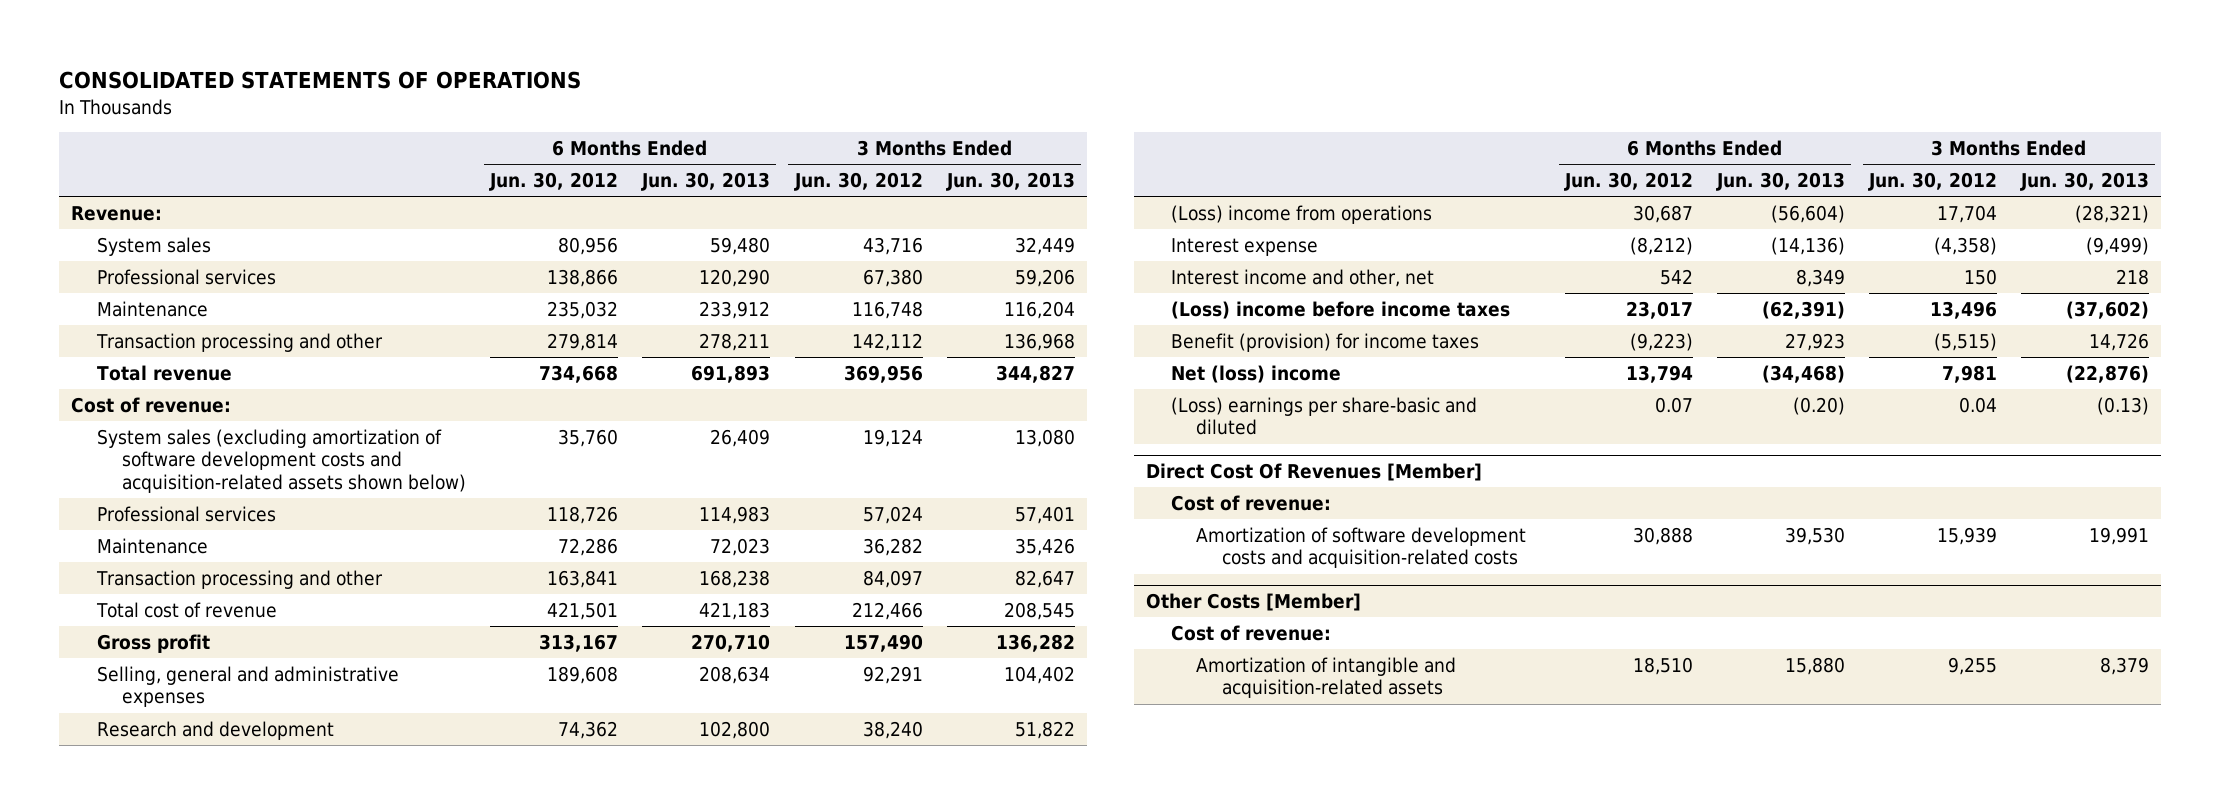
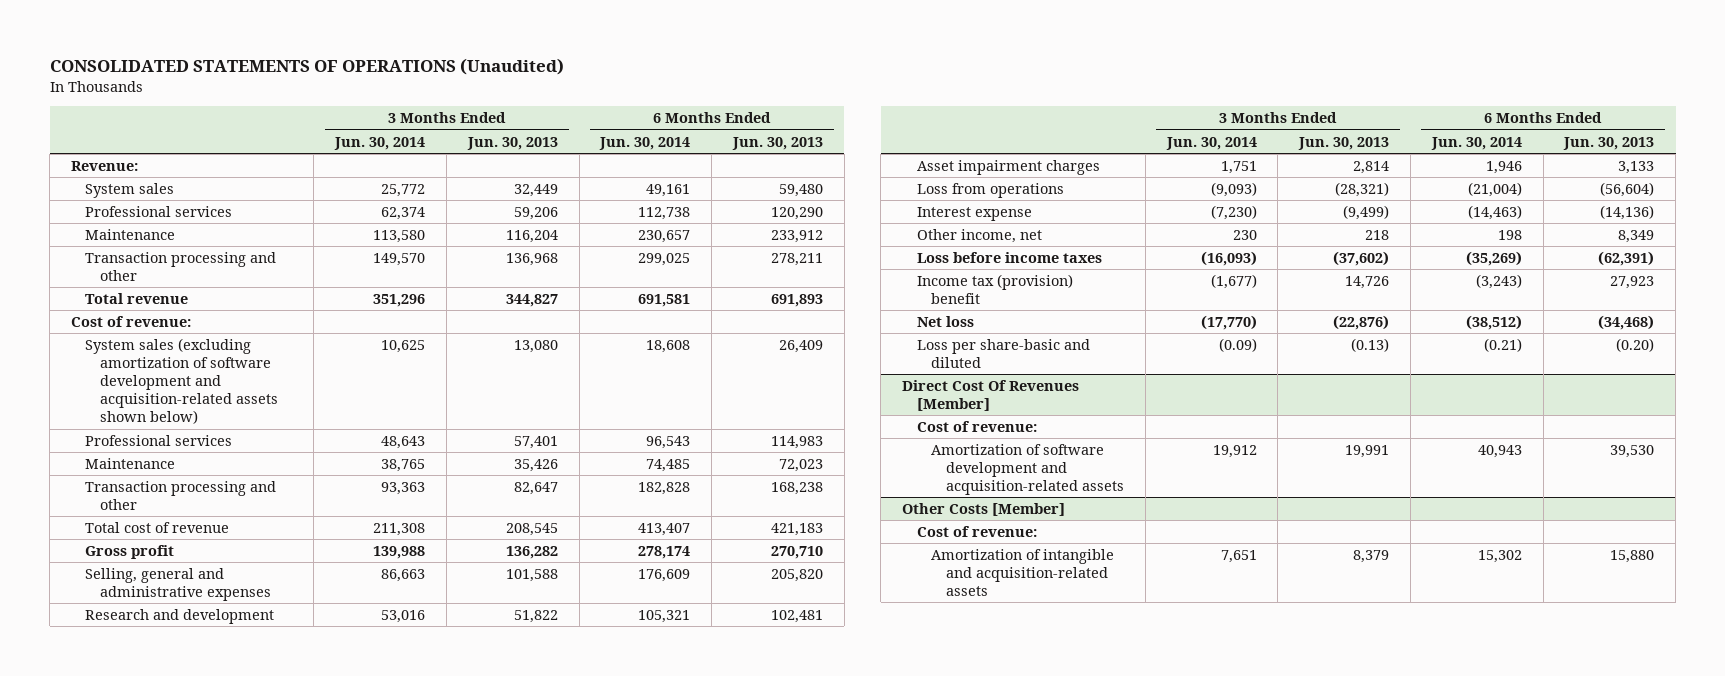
[59,71,582,90] CONSOLIDATED STATEMENTS OF OPERATIONS -> [49,58,564,76] CONSOLIDATED STATEMENTS OF OPERATIONS (Unaudited)
[489,172,619,192] Jun. 30, 2012 -> none
[793,172,923,192] Jun. 30, 2012 -> none
none -> [334,136,426,150] Jun. 30, 2014
none -> [599,136,691,150] Jun. 30, 2014
[96,428,467,493] System sales (excluding amortization of software development costs and acquisition-related assets shown below) -> [85,337,279,425] System sales (excluding amortization of software development and acquisition-related assets shown below)
[699,665,771,684] 208,634 -> [771,568,824,582] 205,820
[1003,665,1075,684] 104,402 -> [505,568,558,582] 101,588
[699,720,771,739] 102,800 -> [771,609,824,623] 102,481
none -> [916,159,1100,175] Asset impairment charges
[1171,204,1433,224] (Loss) income from operations -> [916,182,1064,198] Loss from operations
[1171,268,1435,287] Interest income and other, net -> [916,228,1042,243] Other income, net
[1171,300,1511,319] (Loss) income before income taxes -> [916,251,1102,263] Loss before income taxes
[1171,332,1480,352] Benefit (provision) for income taxes -> [916,273,1073,304] Income tax (provision) benefit
[1171,364,1342,383] Net (loss) income -> [916,315,974,327] Net loss
[1171,396,1478,436] (Loss) earnings per share-basic and diluted -> [916,338,1090,368] Loss per share-basic and diluted
[1196,526,1527,569] Amortization of software development costs and acquisition-related costs -> [931,443,1124,496] Amortization of software development and acquisition-related assets

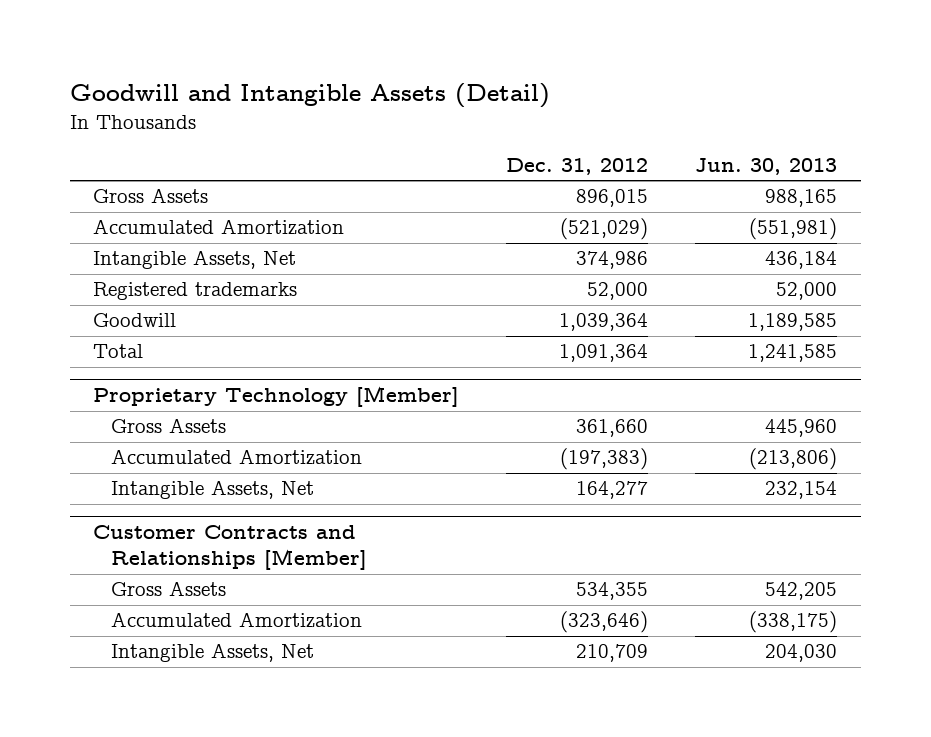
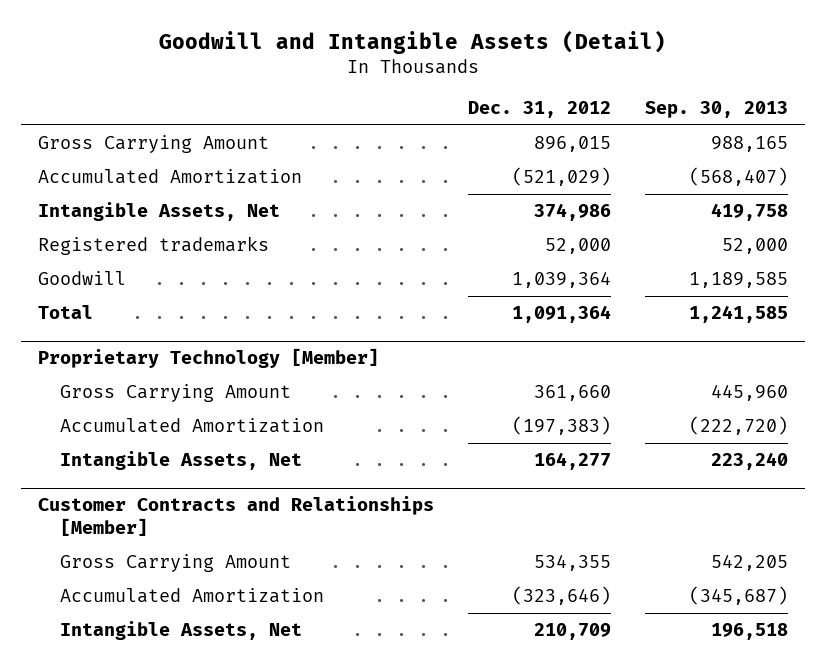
[695,157,838,175] Jun. 30, 2013 -> none
none -> [644,101,788,119] Sep. 30, 2013
[93,188,209,204] Gross Assets -> [37,135,269,154] Gross Carrying Amount
[110,418,226,434] Gross Assets -> [59,384,291,403] Gross Carrying Amount
[110,581,226,597] Gross Assets -> [59,554,291,573] Gross Carrying Amount

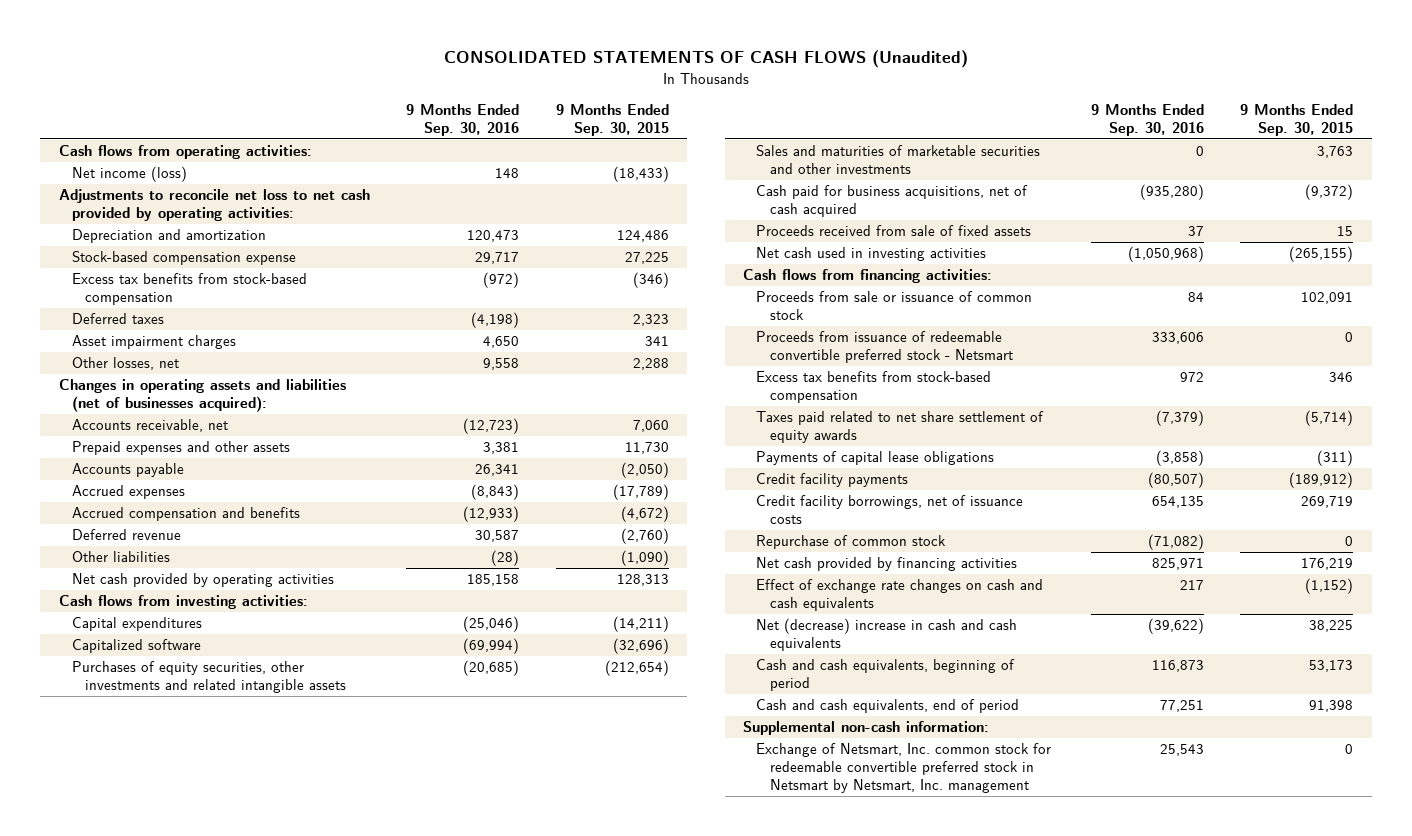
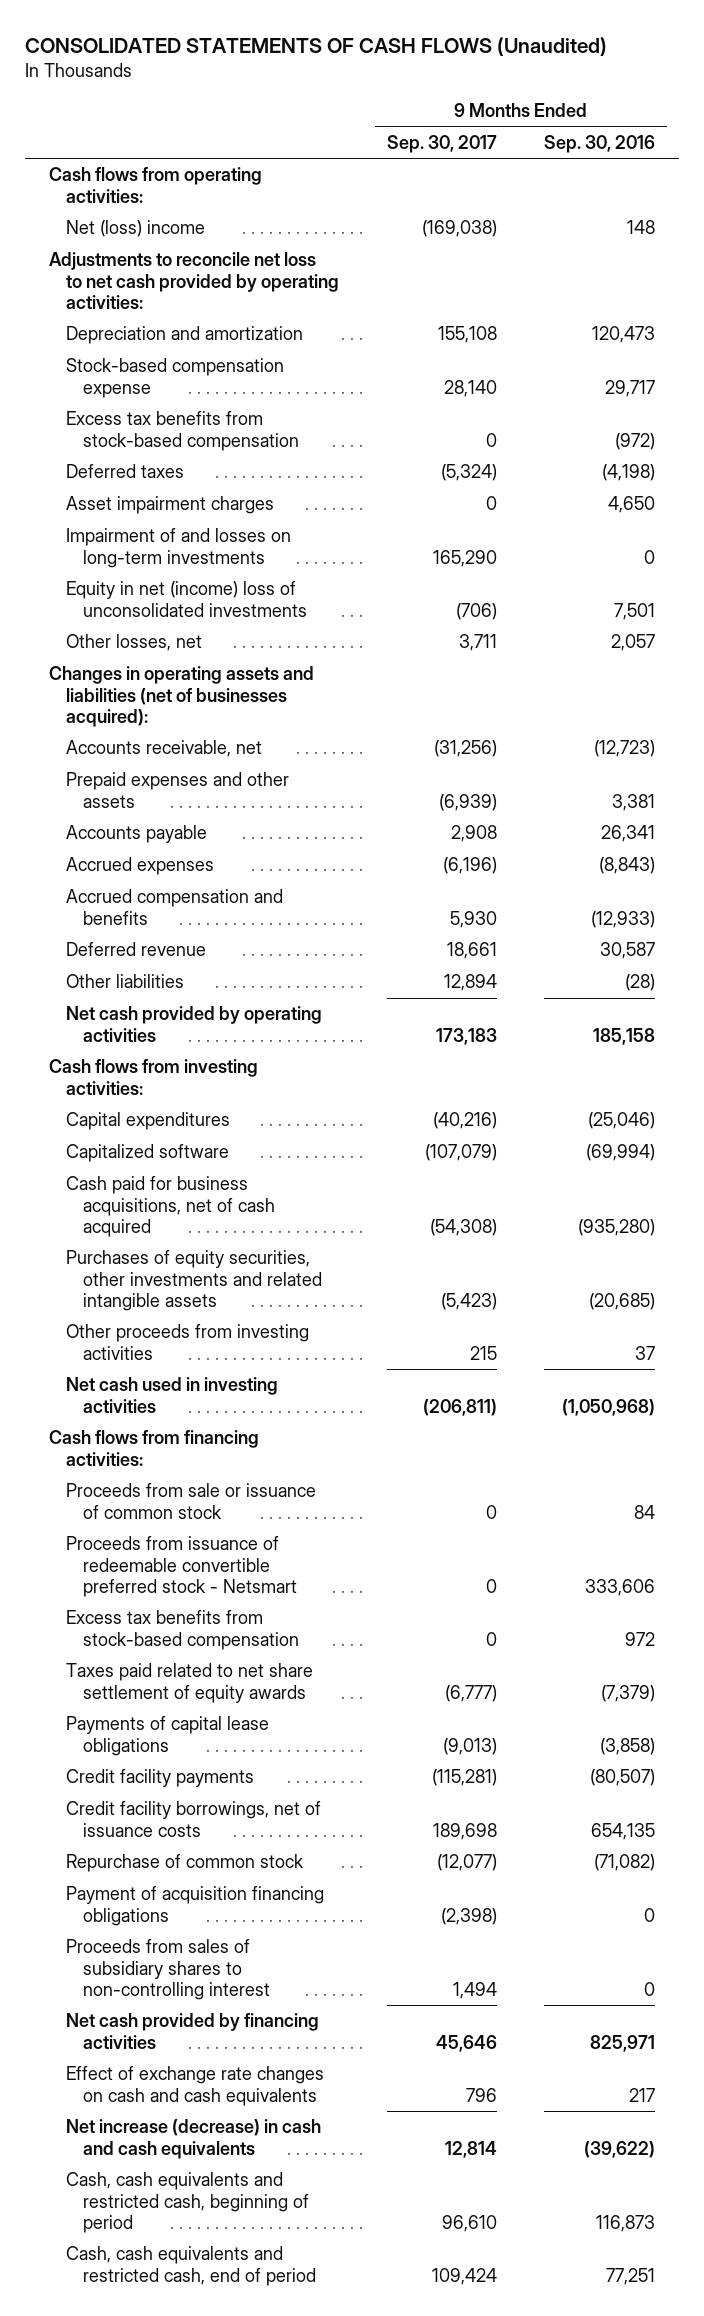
[555,103,669,137] 9 Months Ended Sep. 30, 2015 -> none
none -> [386,135,497,154] Sep. 30, 2017
[71,166,187,183] Net income (loss) -> [66,220,206,238] Net (loss) income
none -> [66,528,292,568] Impairment of and losses on long-term investments
none -> [66,581,308,617] Equity in net (income) loss of unconsolidated investments
[483,358,520,371] 9,558 -> [611,634,656,652] 2,057
[756,145,1041,175] Sales and maturities of marketable securities and other investments -> none
[756,225,1032,237] Proceeds received from sale of fixed assets -> none
[71,661,347,694] Purchases of equity securities, other investments and related intangible assets -> [66,1250,323,1312] Purchases of equity securities, other investments and related intangible assets
none -> [66,1324,310,1360] Other proceeds from investing activities
none -> [66,1886,325,1926] Payment of acquisition financing obligations
none -> [66,1939,271,2001] Proceeds from sales of subsidiary shares to non-controlling interest
[743,721,990,736] Supplemental non-cash information: -> none
[756,743,1052,794] Exchange of Netsmart, Inc. common stock for redeemable convertible preferred stock in Netsmart by Netsmart, Inc. management -> none
[756,618,1018,652] Net (decrease) increase in cash and cash equivalents -> [66,2119,322,2159] Net increase (decrease) in cash and cash equivalents
[756,659,1016,692] Cash and cash equivalents, beginning of period -> [66,2172,310,2234] Cash, cash equivalents and restricted cash, beginning of period
[756,699,1020,714] Cash and cash equivalents, end of period -> [66,2246,317,2286] Cash, cash equivalents and restricted cash, end of period

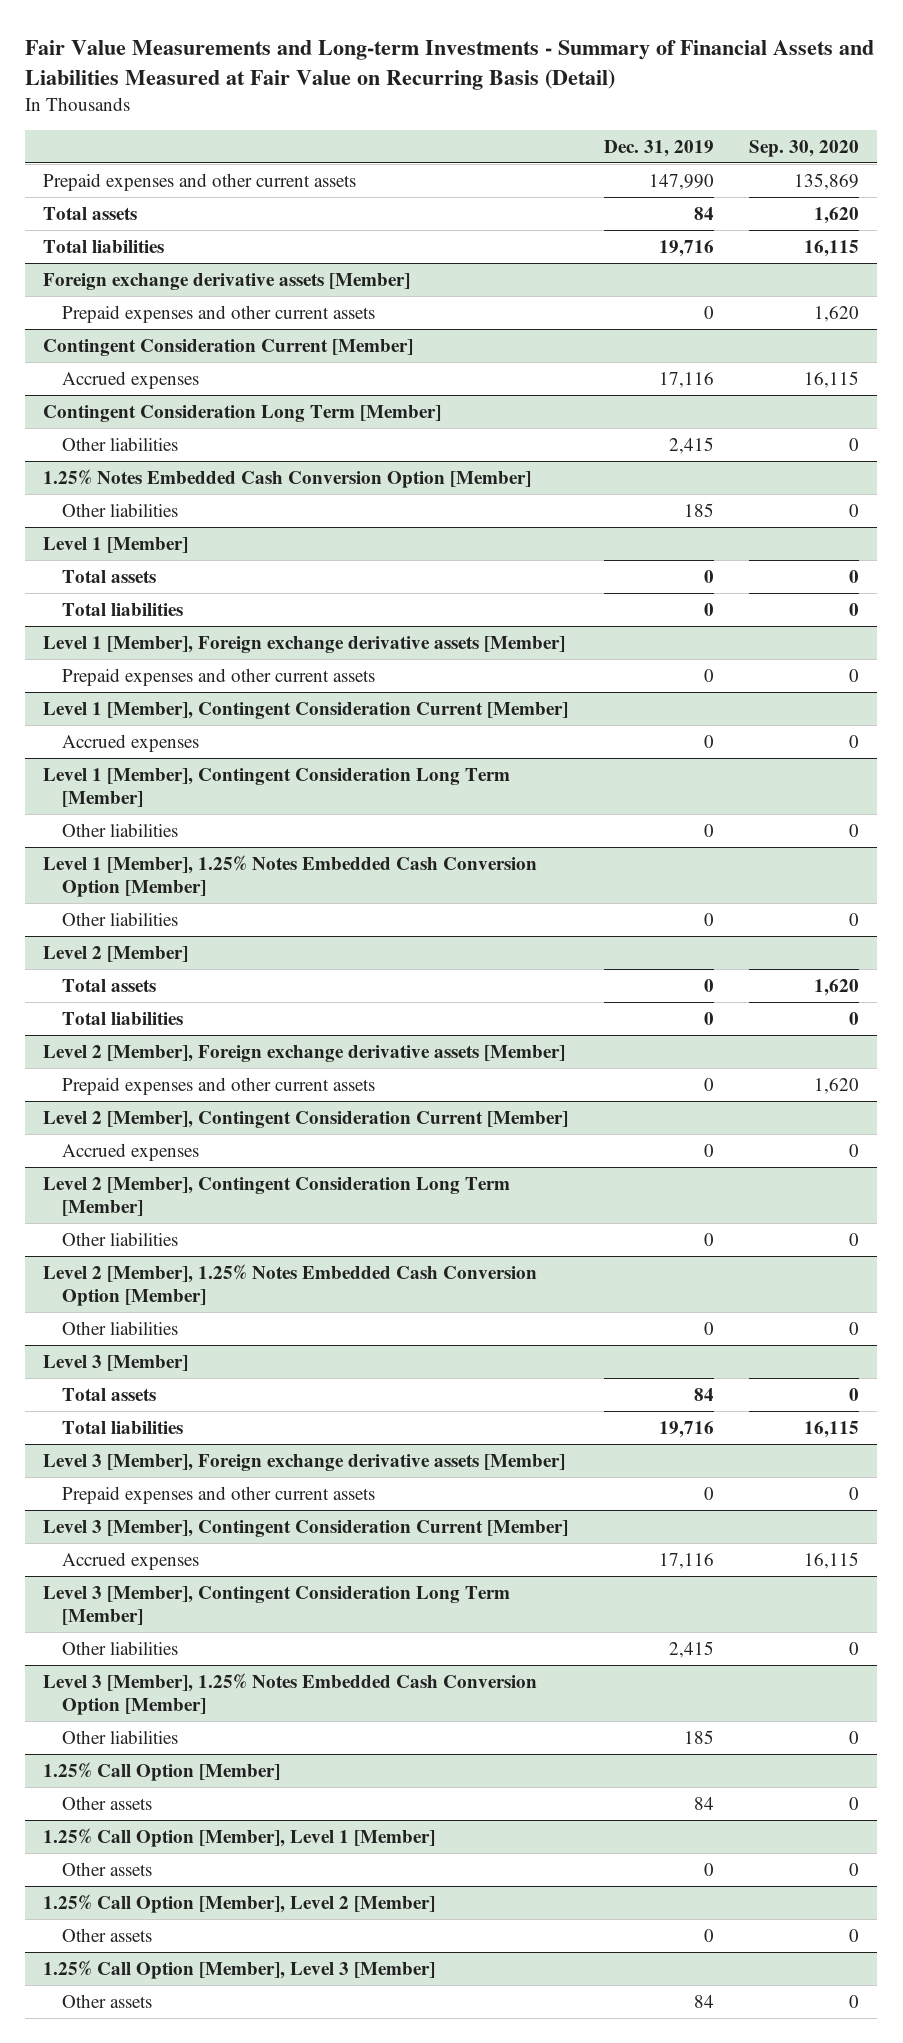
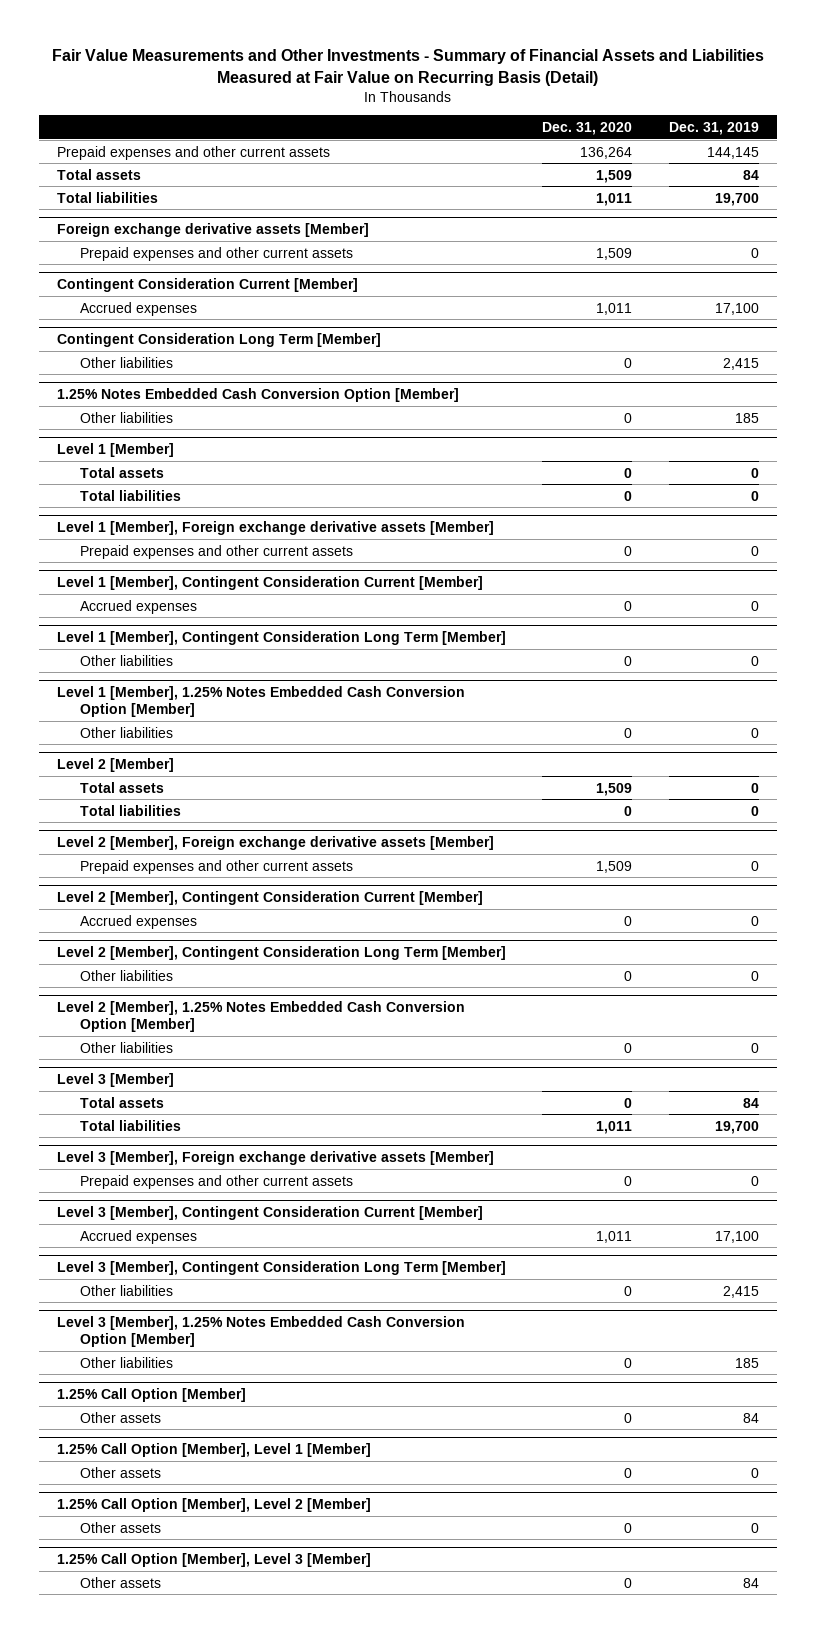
[25,40,875,90] Fair Value Measurements and Long-term Investments - Summary of Financial Assets and Liabilities Measured at Fair Value on Recurring Basis (Detail) -> [51,48,764,86] Fair Value Measurements and Other Investments - Summary of Financial Assets and Liabilities Measured at Fair Value on Recurring Basis (Detail)
[749,139,860,157] Sep. 30, 2020 -> none
none -> [542,122,633,136] Dec. 31, 2020
[648,173,714,190] 147,990 -> [706,146,759,159] 144,145
[658,239,714,257] 19,716 -> [714,192,759,206] 19,700
[658,371,714,388] 17,116 -> [714,302,759,315] 17,100
[658,1420,714,1438] 19,716 -> [714,1120,759,1134] 19,700
[658,1552,714,1569] 17,116 -> [714,1230,759,1243] 17,100

